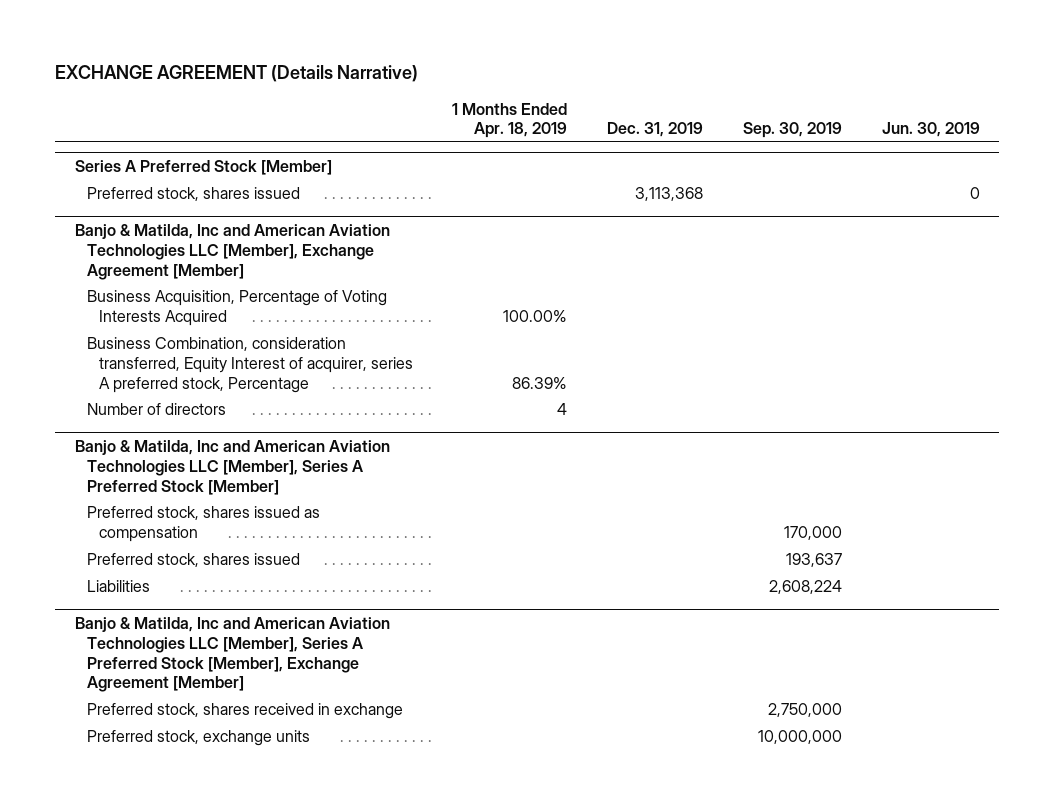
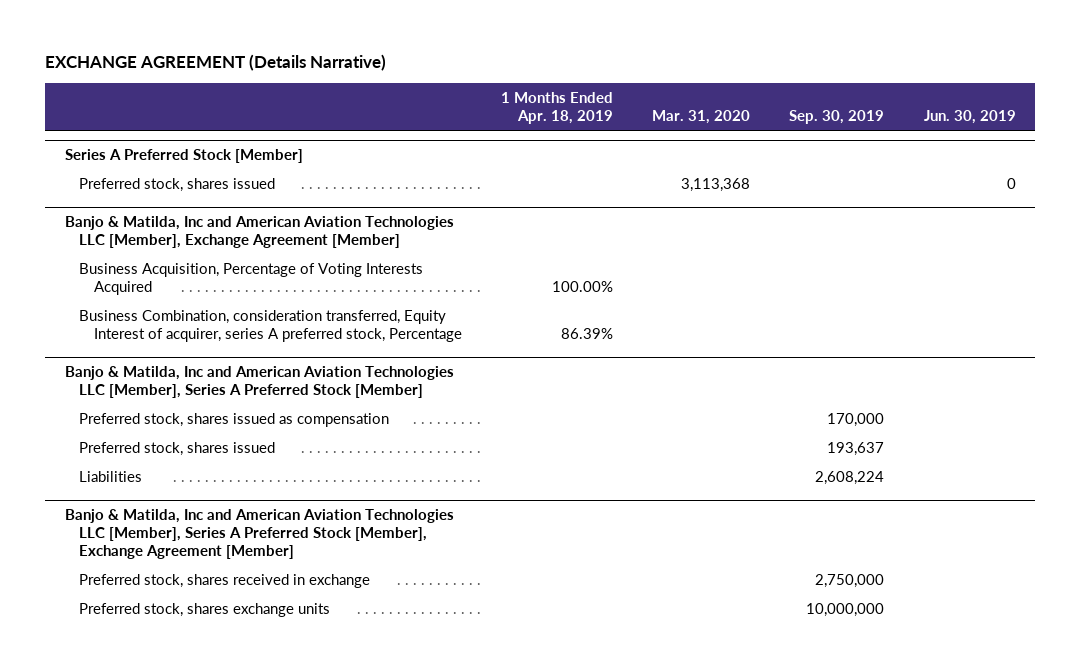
[607,122,704,138] Dec. 31, 2019 -> none
none -> [652,110,751,125] Mar. 31, 2020
[86,403,226,416] Number of directors -> none
[86,730,310,747] Preferred stock, exchange units -> [79,602,331,617] Preferred stock, shares exchange units

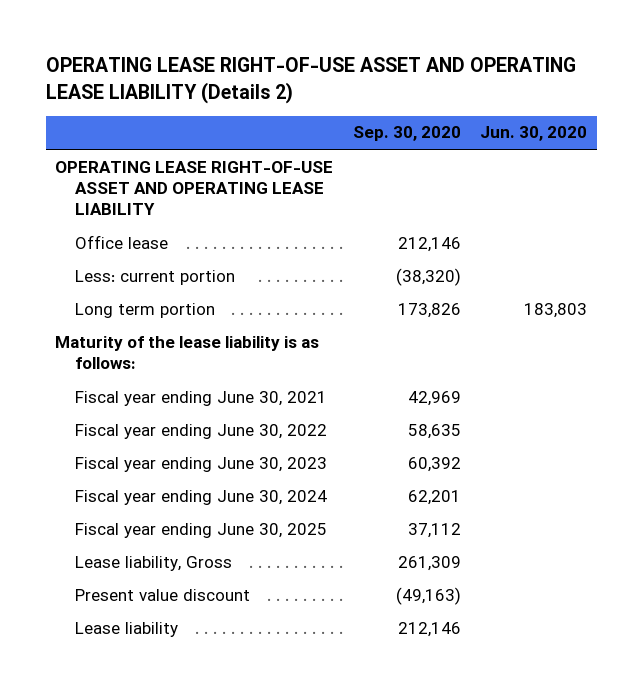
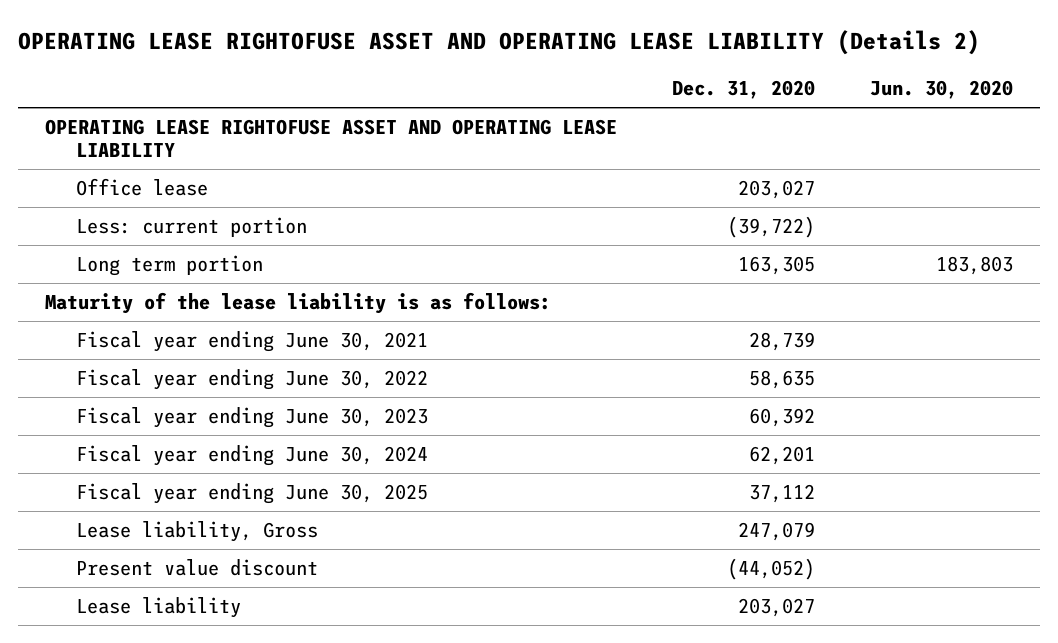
[45,57,576,104] OPERATING LEASE RIGHT-OF-USE ASSET AND OPERATING LEASE LIABILITY (Details 2) -> [18,30,981,56] OPERATING LEASE RIGHTOFUSE ASSET AND OPERATING LEASE LIABILITY (Details 2)
[352,126,461,142] Sep. 30, 2020 -> none
none -> [672,80,816,100] Dec. 31, 2020
[55,160,334,216] OPERATING LEASE RIGHT-OF-USE ASSET AND OPERATING LEASE LIABILITY -> [45,119,618,158] OPERATING LEASE RIGHTOFUSE ASSET AND OPERATING LEASE LIABILITY

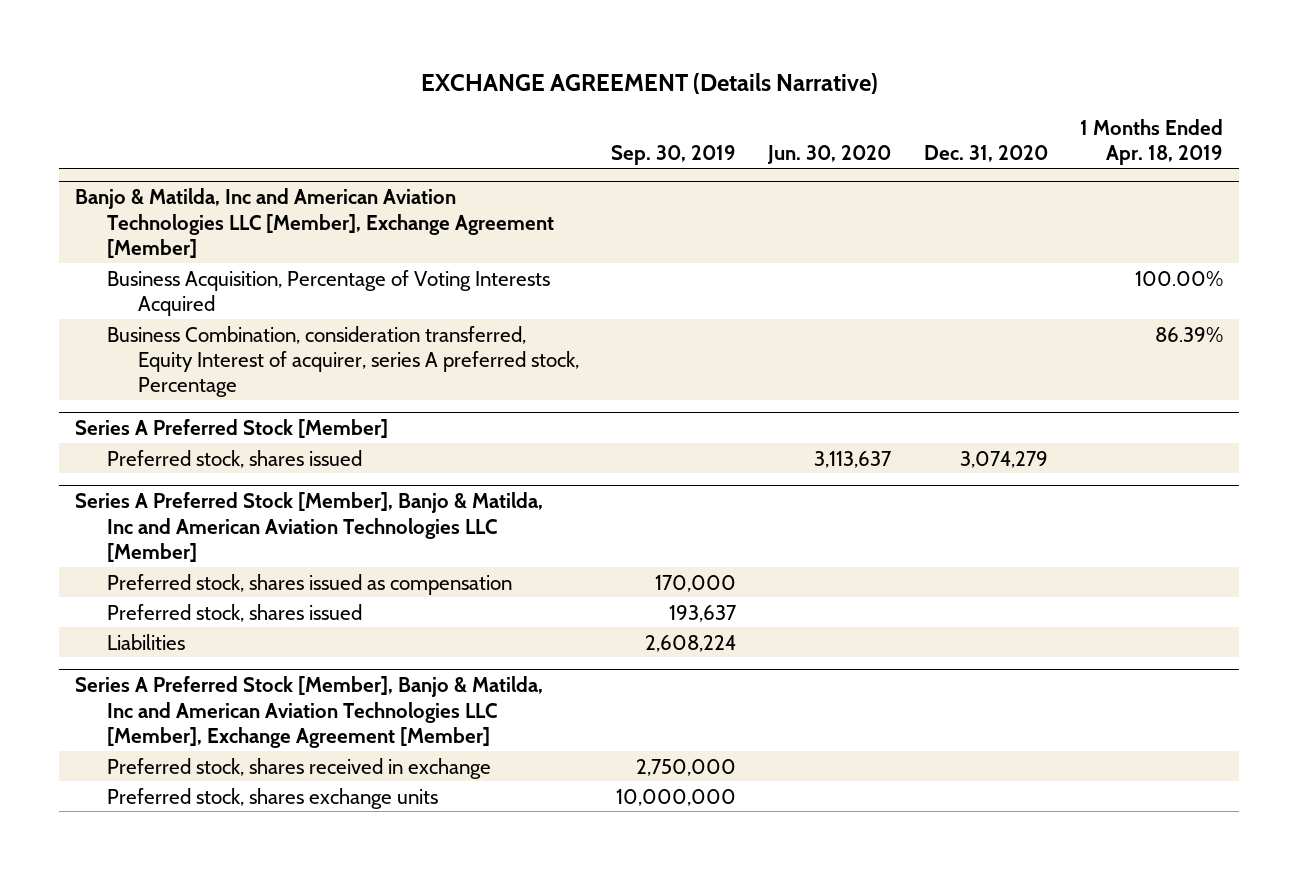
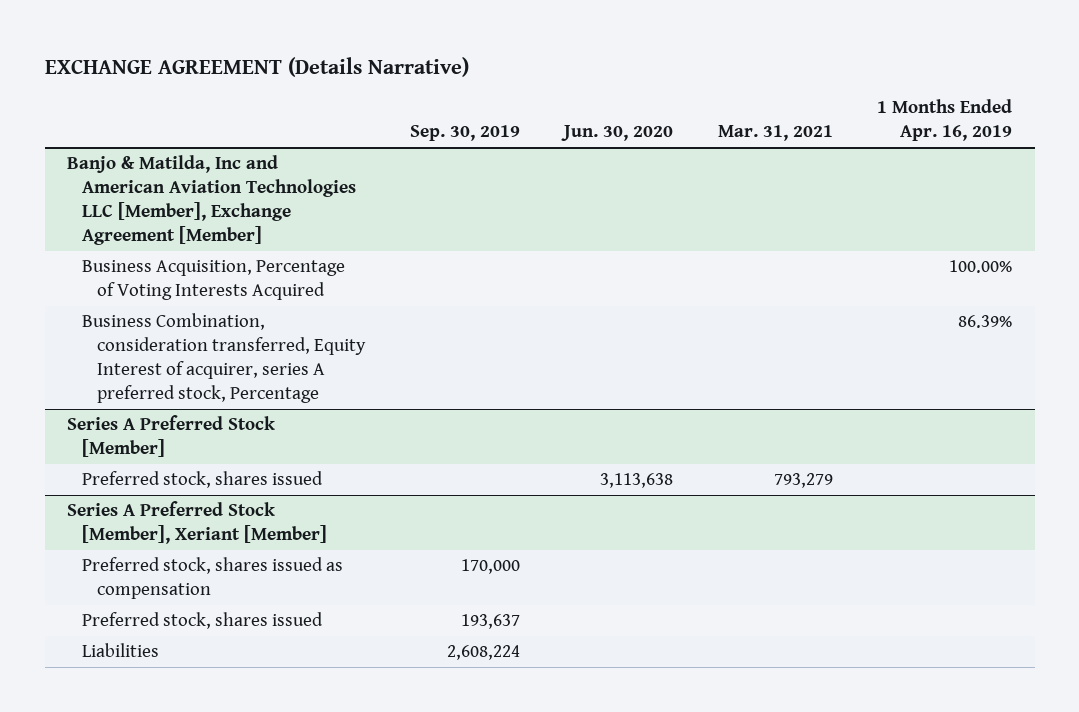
[923,145,1048,163] Dec. 31, 2020 -> none
[1079,118,1223,166] 1 Months Ended Apr. 18, 2019 -> none
none -> [717,125,833,142] Mar. 31, 2021
none -> [877,99,1013,142] 1 Months Ended Apr. 16, 2019
[814,450,893,468] 3,113,637 -> [600,473,674,489] 3,113,638
[75,492,544,562] Series A Preferred Stock [Member], Banjo & Matilda, Inc and American Aviation Technologies LLC [Member] -> [67,501,328,545] Series A Preferred Stock [Member], Xeriant [Member]
[75,676,544,748] Series A Preferred Stock [Member], Banjo & Matilda, Inc and American Aviation Technologies LLC [Member], Exchange Agreement [Member] -> none
[106,757,491,779] Preferred stock, shares received in exchange -> none
[106,787,438,809] Preferred stock, shares exchange units -> none

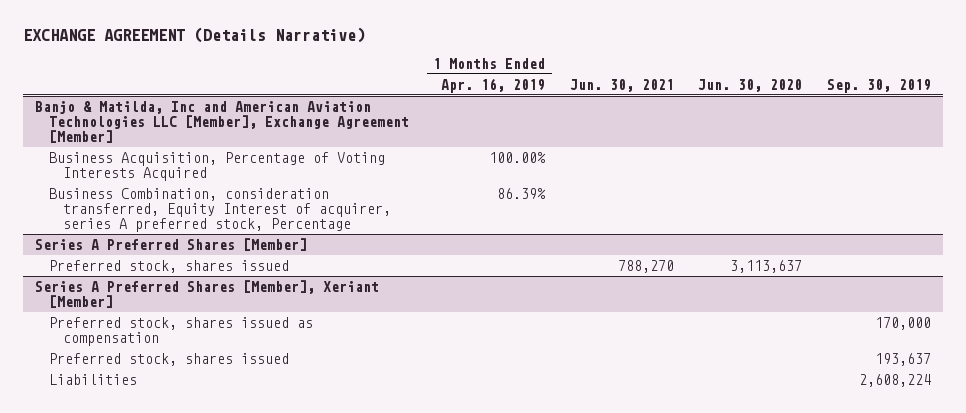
[717,125,833,142] Mar. 31, 2021 -> none
none -> [569,78,674,92] Jun. 30, 2021
[67,415,276,458] Series A Preferred Stock [Member] -> none
[82,471,324,489] Preferred stock, shares issued -> none
none -> [35,237,308,251] Series A Preferred Shares [Member]
none -> [49,259,290,273] Preferred stock, shares issued
[67,501,328,545] Series A Preferred Stock [Member], Xeriant [Member] -> [35,279,380,308] Series A Preferred Shares [Member], Xeriant [Member]

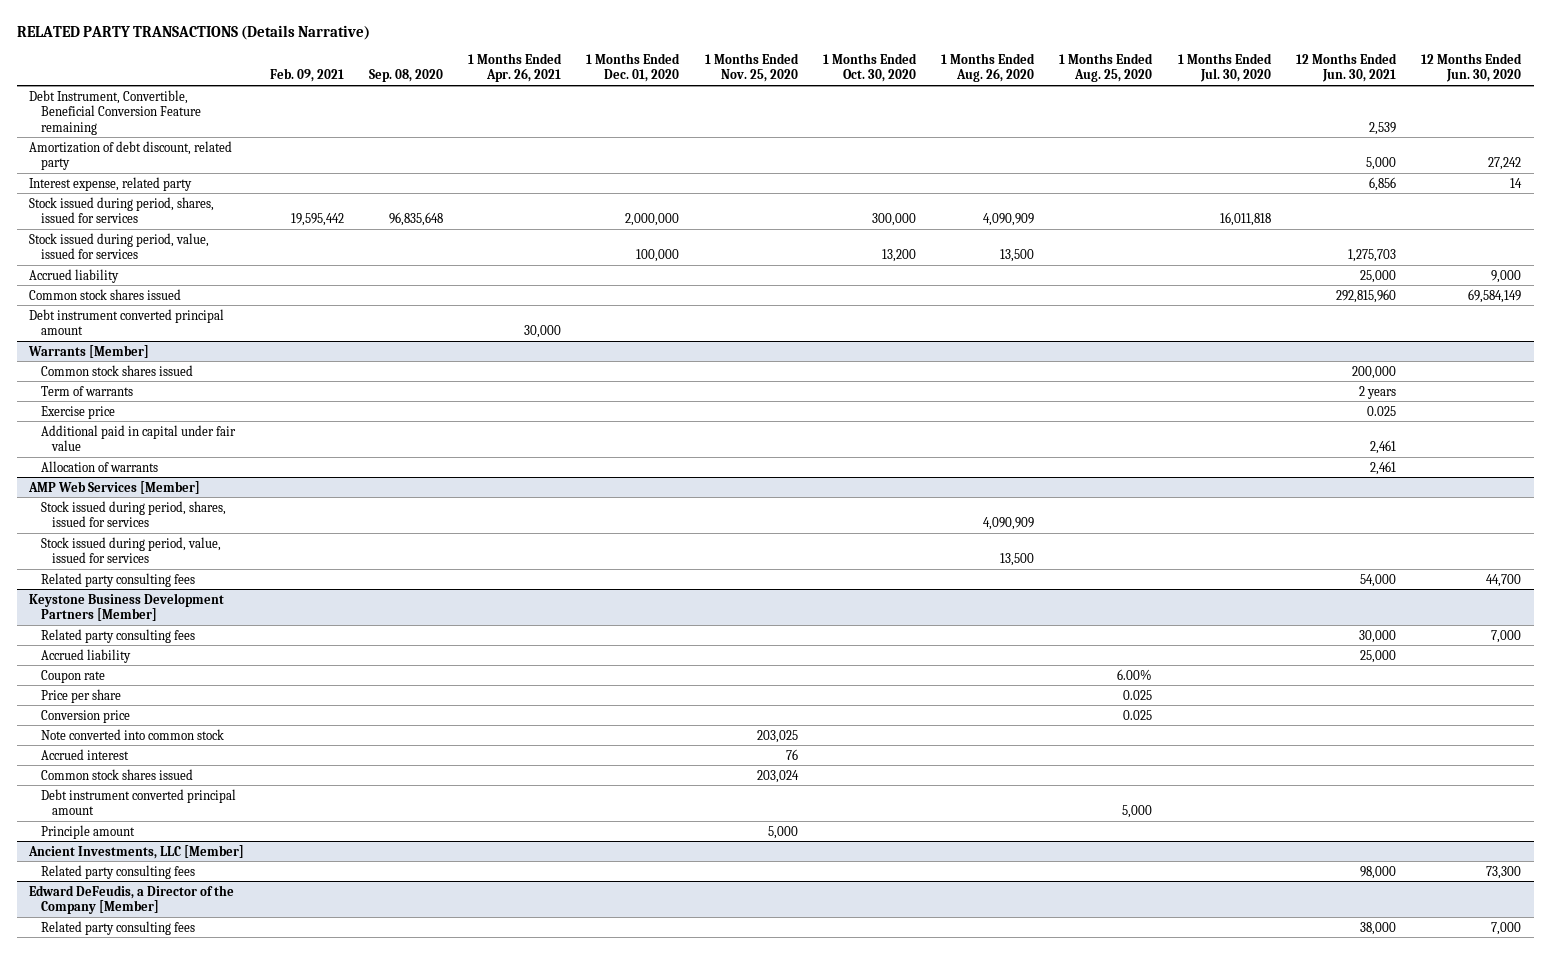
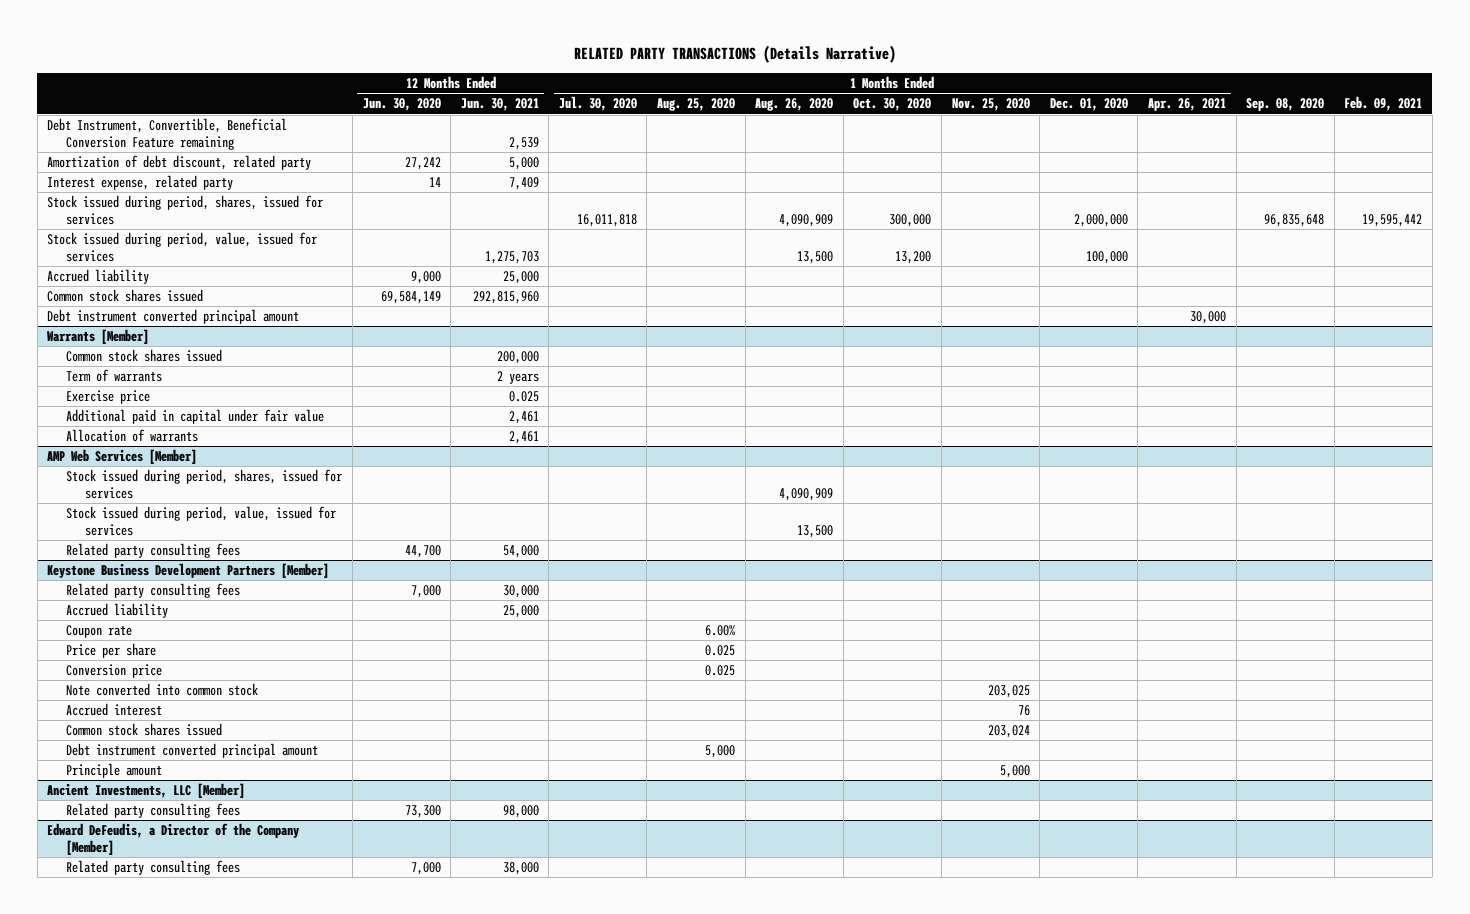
[1368,176,1396,191] 6,856 -> [508,177,539,191] 7,409

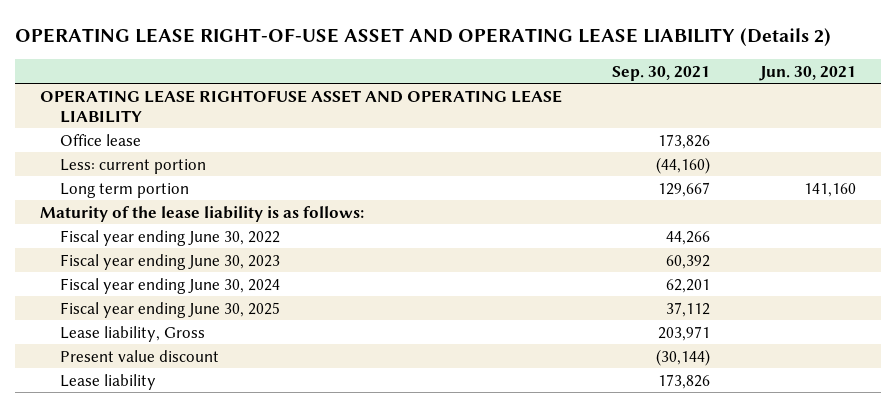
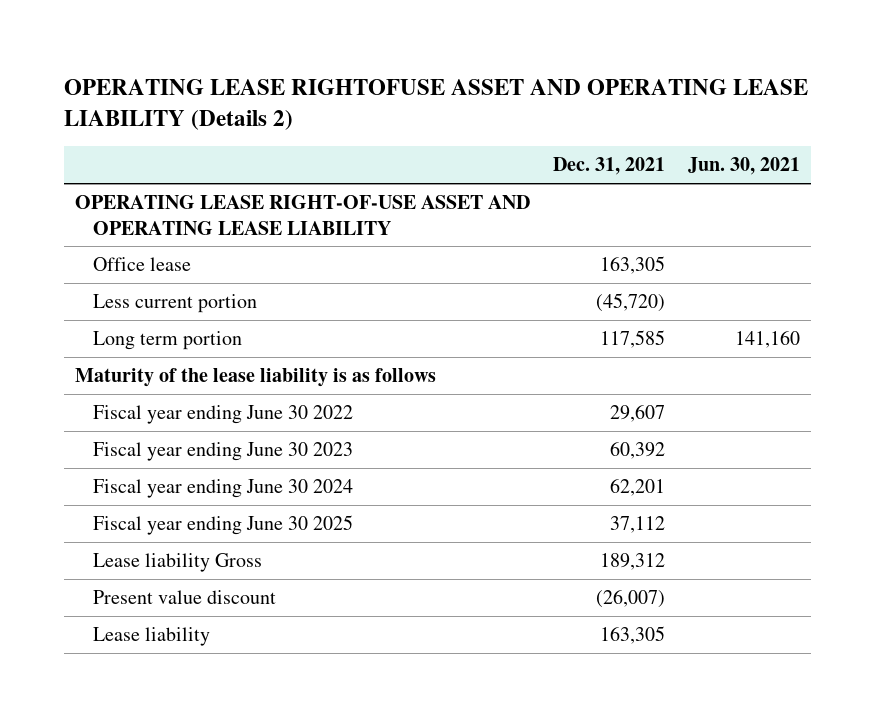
[15,27,832,46] OPERATING LEASE RIGHT-OF-USE ASSET AND OPERATING LEASE LIABILITY (Details 2) -> [63,78,808,131] OPERATING LEASE RIGHTOFUSE ASSET AND OPERATING LEASE LIABILITY (Details 2)
[611,65,710,81] Sep. 30, 2021 -> none
none -> [552,157,665,176] Dec. 31, 2021
[40,89,563,123] OPERATING LEASE RIGHTOFUSE ASSET AND OPERATING LEASE LIABILITY -> [75,195,531,235] OPERATING LEASE RIGHT-OF-USE ASSET AND OPERATING LEASE LIABILITY
[60,158,207,174] Less: current portion -> [93,294,258,314] Less current portion
[40,205,365,222] Maturity of the lease liability is as follows: -> [75,368,437,388] Maturity of the lease liability is as follows
[60,229,281,246] Fiscal year ending June 30, 2022 -> [93,405,354,425] Fiscal year ending June 30 2022
[60,253,281,270] Fiscal year ending June 30, 2023 -> [93,442,354,462] Fiscal year ending June 30 2023
[60,277,281,294] Fiscal year ending June 30, 2024 -> [93,479,354,499] Fiscal year ending June 30 2024
[60,301,281,318] Fiscal year ending June 30, 2025 -> [93,515,354,536] Fiscal year ending June 30 2025
[60,325,206,342] Lease liability, Gross -> [93,553,263,573] Lease liability Gross

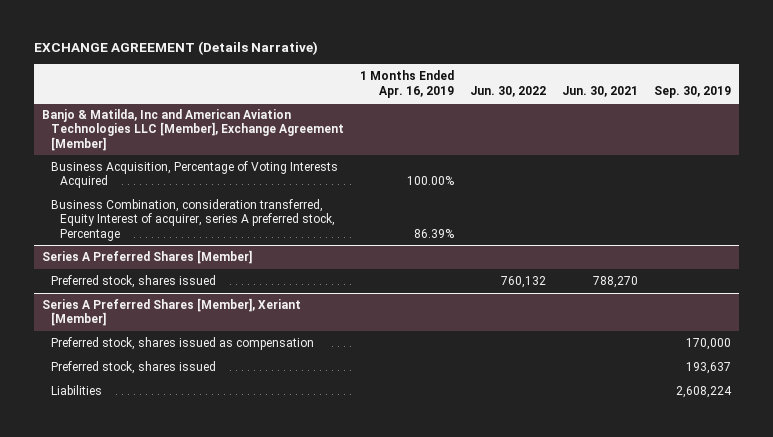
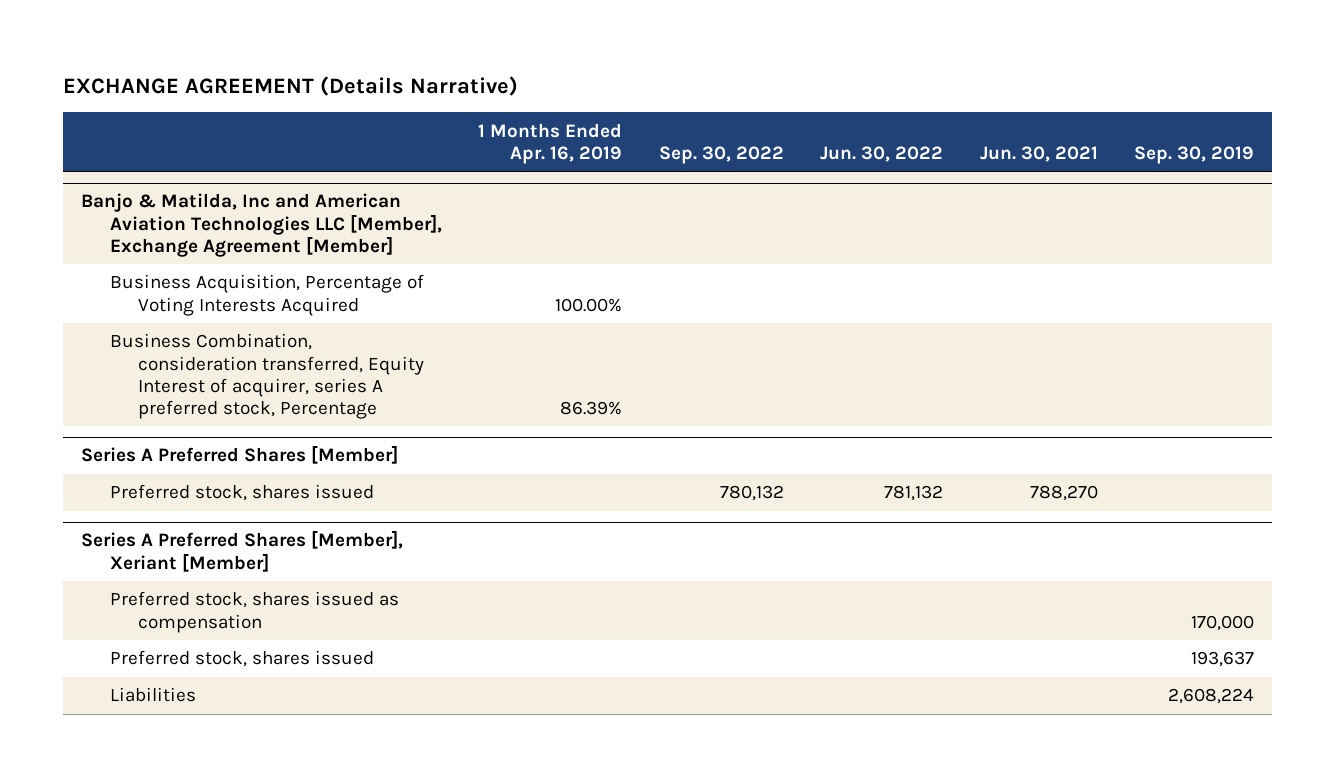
none -> [658,145,784,164] Sep. 30, 2022
[500,276,546,289] 760,132 -> [884,485,944,502] 781,132

